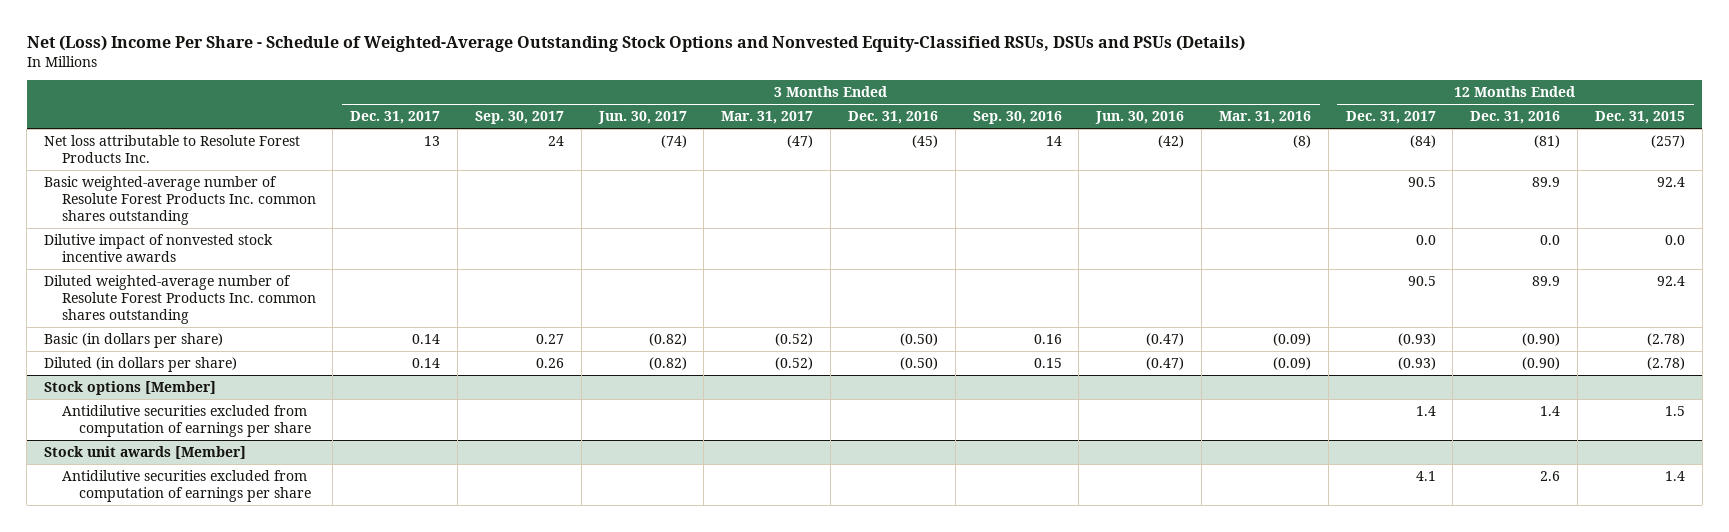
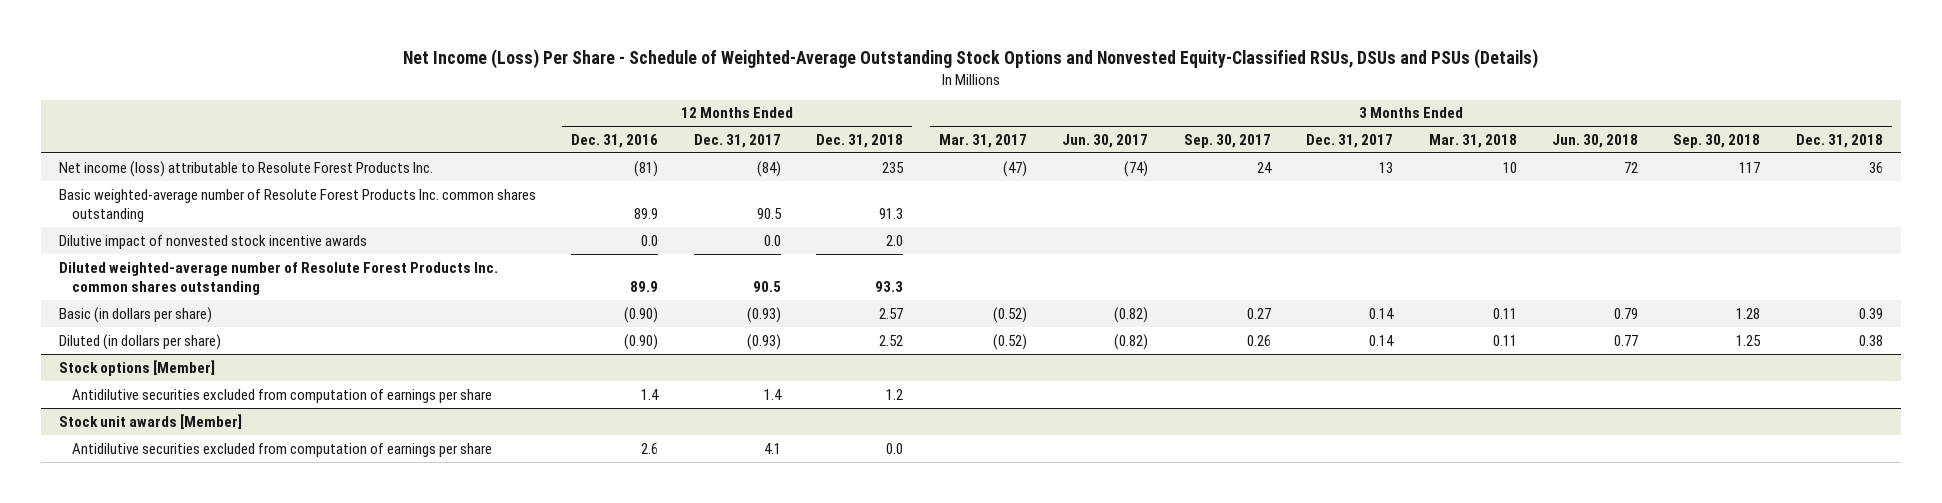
[26,35,1245,53] Net (Loss) Income Per Share - Schedule of Weighted-Average Outstanding Stock Options and Nonvested Equity-Classified RSUs, DSUs and PSUs (Details) -> [402,49,1538,70] Net Income (Loss) Per Share - Schedule of Weighted-Average Outstanding Stock Options and Nonvested Equity-Classified RSUs, DSUs and PSUs (Details)
[847,111,938,125] Dec. 31, 2016 -> none
[972,111,1062,125] Sep. 30, 2016 -> none
[1095,111,1185,125] Jun. 30, 2016 -> none
[1218,111,1311,125] Mar. 31, 2016 -> none
[1594,111,1685,125] Dec. 31, 2015 -> none
none -> [816,133,904,148] Dec. 31, 2018
none -> [1428,133,1517,148] Mar. 31, 2018
none -> [1551,133,1638,148] Jun. 30, 2018
none -> [1673,133,1761,148] Sep. 30, 2018
none -> [1795,133,1883,148] Dec. 31, 2018
[43,134,300,163] Net loss attributable to Resolute Forest Products Inc. -> [58,160,433,177] Net income (loss) attributable to Resolute Forest Products Inc.

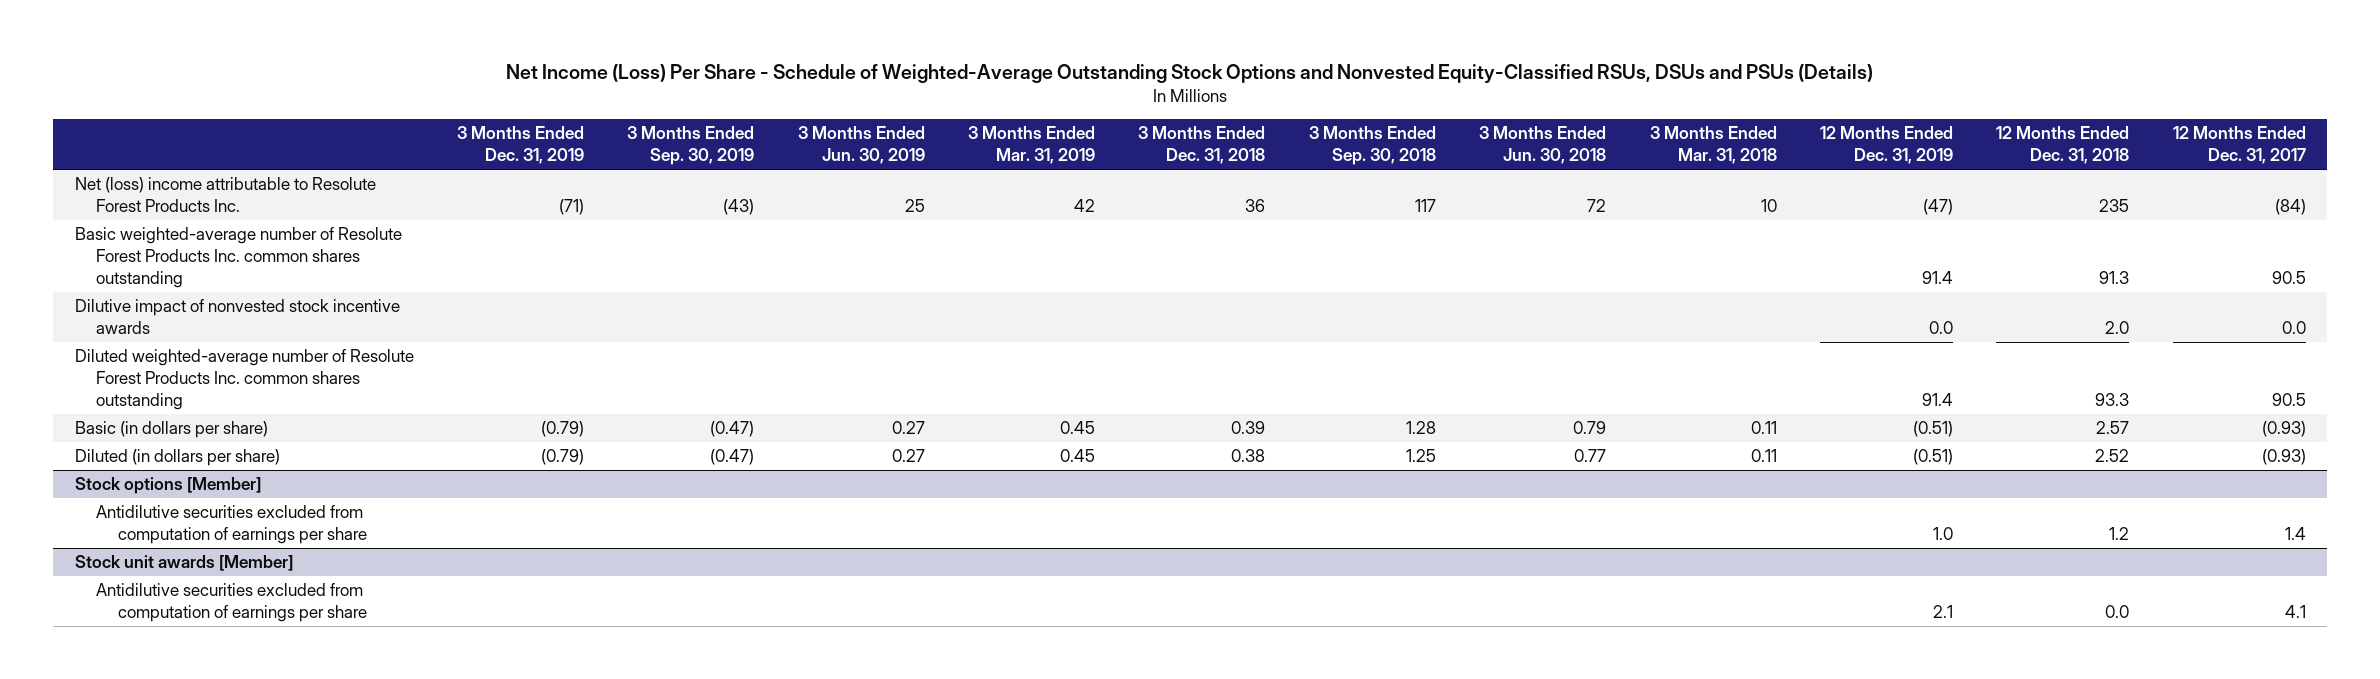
[571,133,659,148] Dec. 31, 2016 -> none
[938,133,1027,148] Mar. 31, 2017 -> none
[1062,133,1149,148] Jun. 30, 2017 -> none
[1183,133,1271,148] Sep. 30, 2017 -> none
[1306,133,1394,148] Dec. 31, 2017 -> none
none -> [456,126,584,165] 3 Months Ended Dec. 31, 2019
none -> [627,126,755,166] 3 Months Ended Sep. 30, 2019
none -> [797,126,925,165] 3 Months Ended Jun. 30, 2019
none -> [968,126,1096,165] 3 Months Ended Mar. 31, 2019
none -> [1819,126,1953,165] 12 Months Ended Dec. 31, 2019
[58,160,433,177] Net income (loss) attributable to Resolute Forest Products Inc. -> [74,177,376,213] Net (loss) income attributable to Resolute Forest Products Inc.

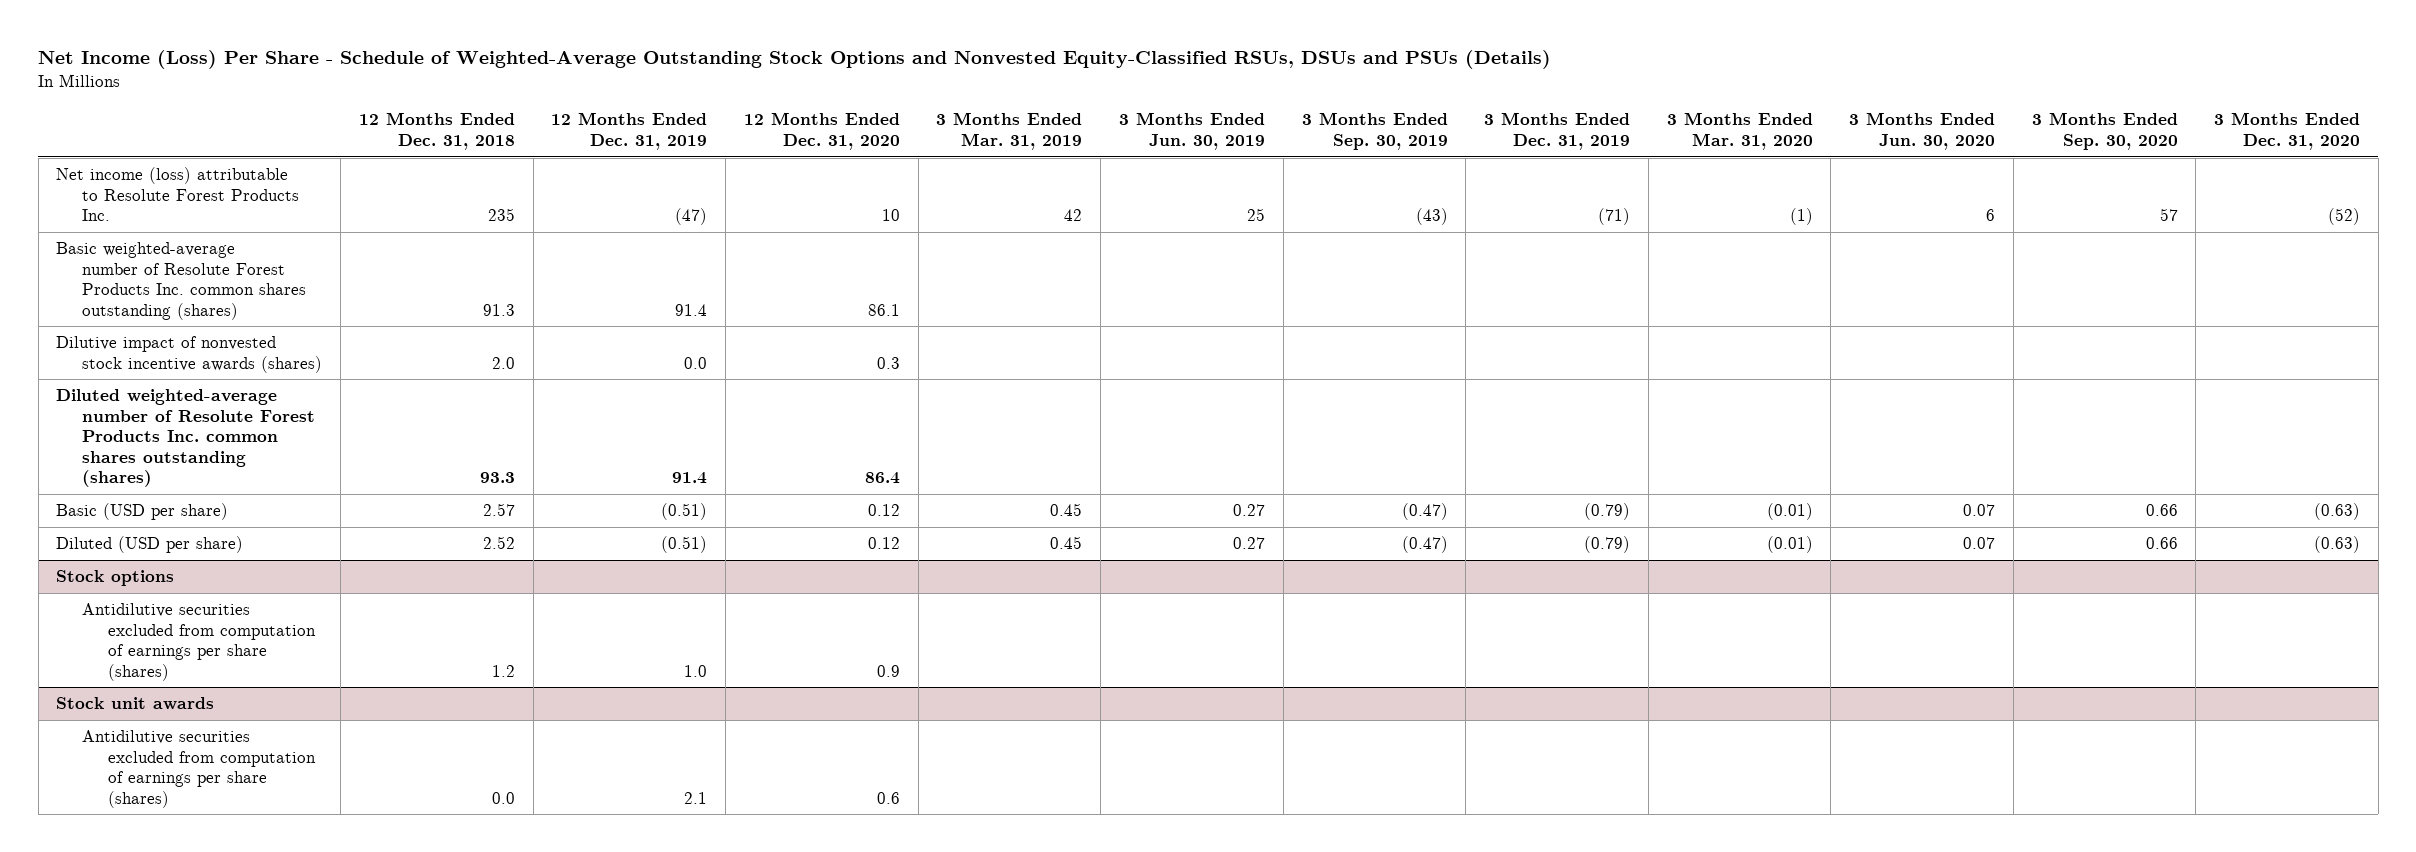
[1138,126,1266,165] 3 Months Ended Dec. 31, 2018 -> none
[1308,126,1436,166] 3 Months Ended Sep. 30, 2018 -> none
[1479,126,1607,165] 3 Months Ended Jun. 30, 2018 -> none
[1649,126,1777,165] 3 Months Ended Mar. 31, 2018 -> none
[2172,126,2306,165] 12 Months Ended Dec. 31, 2017 -> none
none -> [743,112,900,150] 12 Months Ended Dec. 31, 2020
none -> [1666,112,1813,150] 3 Months Ended Mar. 31, 2020
none -> [1849,112,1996,150] 3 Months Ended Jun. 30, 2020
none -> [2031,112,2178,150] 3 Months Ended Sep. 30, 2020
none -> [2214,112,2361,150] 3 Months Ended Dec. 31, 2020
[74,177,376,213] Net (loss) income attributable to Resolute Forest Products Inc. -> [56,167,300,222] Net income (loss) attributable to Resolute Forest Products Inc.
[74,227,402,289] Basic weighted-average number of Resolute Forest Products Inc. common shares outstanding -> [56,242,307,320] Basic weighted-average number of Resolute Forest Products Inc. common shares outstanding (shares)
[74,299,400,335] Dilutive impact of nonvested stock incentive awards -> [56,336,323,373] Dilutive impact of nonvested stock incentive awards (shares)
[74,349,414,411] Diluted weighted-average number of Resolute Forest Products Inc. common shares outstanding -> [56,389,316,488] Diluted weighted-average number of Resolute Forest Products Inc. common shares outstanding (shares)
[74,421,268,439] Basic (in dollars per share) -> [56,503,229,521] Basic (USD per share)
[74,449,280,467] Diluted (in dollars per share) -> [56,536,244,554] Diluted (USD per share)
[74,477,261,495] Stock options [Member] -> [56,570,175,587] Stock options
[96,505,367,545] Antidilutive securities excluded from computation of earnings per share -> [82,603,317,681] Antidilutive securities excluded from computation of earnings per share (shares)
[74,555,293,572] Stock unit awards [Member] -> [56,697,215,711] Stock unit awards
[96,583,367,623] Antidilutive securities excluded from computation of earnings per share -> [82,730,317,808] Antidilutive securities excluded from computation of earnings per share (shares)

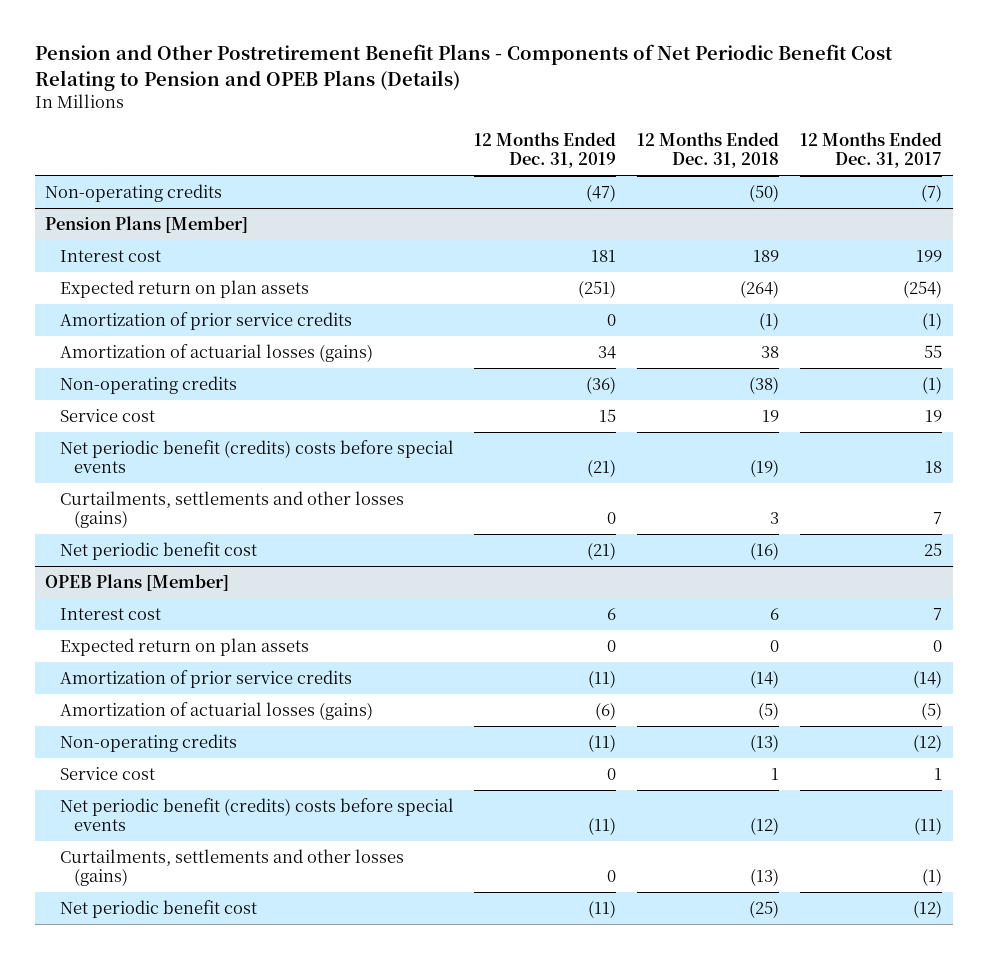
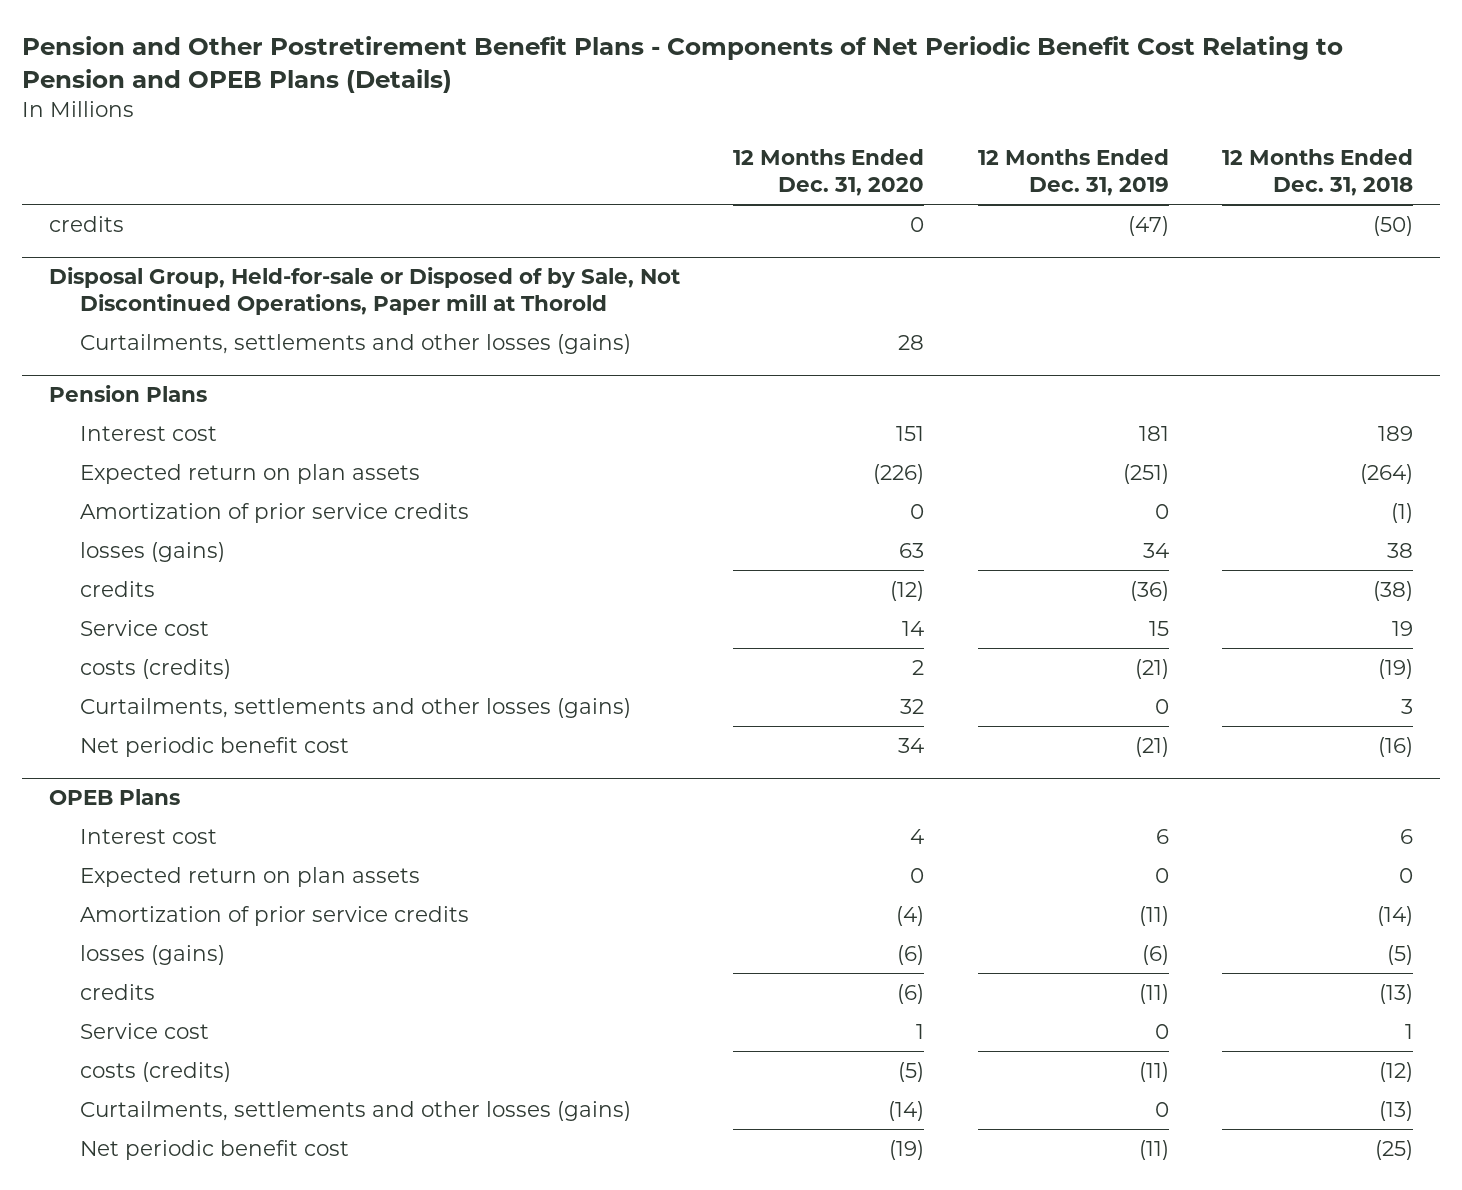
[800,131,943,169] 12 Months Ended Dec. 31, 2017 -> none
none -> [733,149,925,197] 12 Months Ended Dec. 31, 2020
[45,183,223,202] Non-operating credits -> [49,215,125,232] credits
none -> [49,267,681,316] Disposal Group, Held-for-sale or Disposed of by Sale, Not Discontinued Operations, Paper mill at Thorold
none -> [80,333,632,354] Curtailments, settlements and other losses (gains)
[45,215,249,233] Pension Plans [Member] -> [49,385,208,403] Pension Plans
[59,343,373,362] Amortization of actuarial losses (gains) -> [80,541,226,562] losses (gains)
[59,375,237,394] Non-operating credits -> [80,580,156,597] credits
[59,439,454,474] Net periodic benefit (credits) costs before special events -> [80,658,232,679] costs (credits)
[45,573,230,591] OPEB Plans [Member] -> [49,789,181,806] OPEB Plans
[59,701,373,720] Amortization of actuarial losses (gains) -> [80,944,226,965] losses (gains)
[59,733,237,752] Non-operating credits -> [80,983,156,1000] credits
[59,797,454,832] Net periodic benefit (credits) costs before special events -> [80,1061,232,1082] costs (credits)

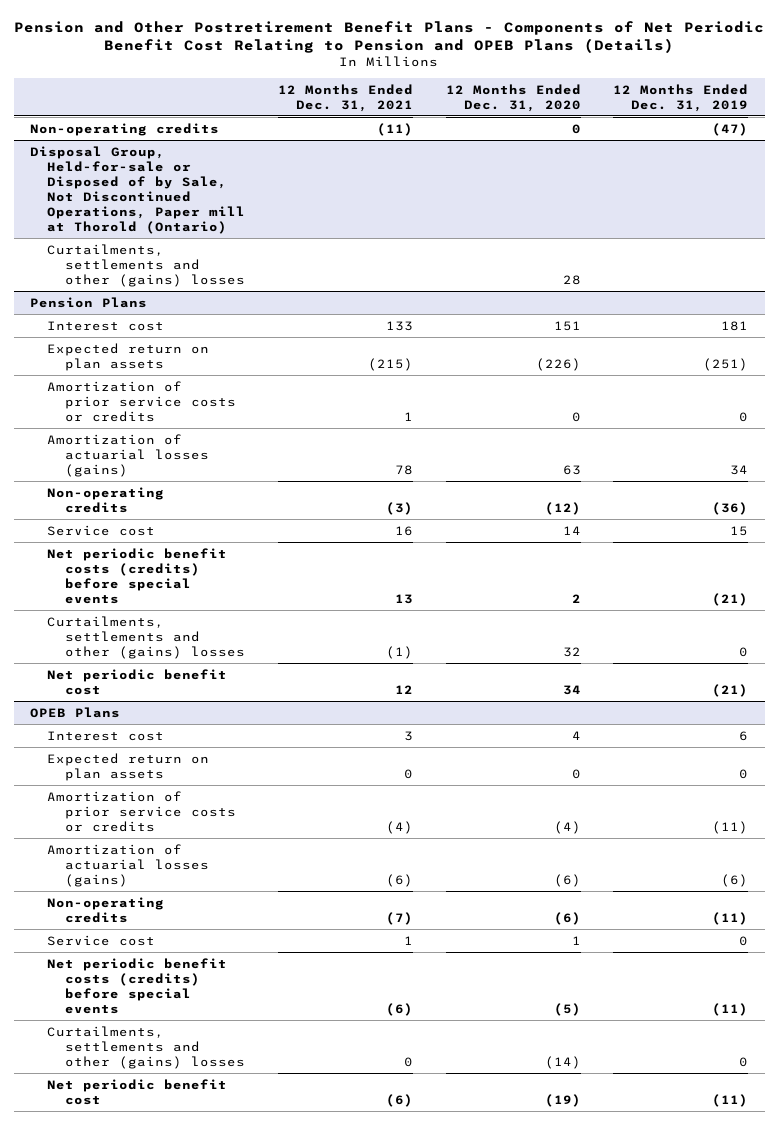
[1222,149,1414,197] 12 Months Ended Dec. 31, 2018 -> none
none -> [278,83,414,112] 12 Months Ended Dec. 31, 2021
[49,215,125,232] credits -> [29,122,219,136] Non-operating credits
[49,267,681,316] Disposal Group, Held-for-sale or Disposed of by Sale, Not Discontinued Operations, Paper mill at Thorold -> [29,145,246,234] Disposal Group, Held-for-sale or Disposed of by Sale, Not Discontinued Operations, Paper mill at Thorold (Ontario)
[80,333,632,354] Curtailments, settlements and other losses (gains) -> [47,243,245,287] Curtailments, settlements and other (gains) losses
[80,502,470,523] Amortization of prior service credits -> [47,380,236,422] Amortization of prior service costs or credits
[80,541,226,562] losses (gains) -> [47,433,209,477] Amortization of actuarial losses (gains)
[80,580,156,597] credits -> [47,486,165,513] Non-operating credits
[80,658,232,679] costs (credits) -> [47,547,228,604] Net periodic benefit costs (credits) before special events
[80,697,632,718] Curtailments, settlements and other losses (gains) -> [47,615,245,659] Curtailments, settlements and other (gains) losses
[80,905,470,926] Amortization of prior service credits -> [47,790,236,832] Amortization of prior service costs or credits
[80,944,226,965] losses (gains) -> [47,843,209,887] Amortization of actuarial losses (gains)
[80,983,156,1000] credits -> [47,896,165,923] Non-operating credits
[80,1061,232,1082] costs (credits) -> [47,957,228,1014] Net periodic benefit costs (credits) before special events
[80,1100,632,1121] Curtailments, settlements and other losses (gains) -> [47,1025,245,1069] Curtailments, settlements and other (gains) losses

